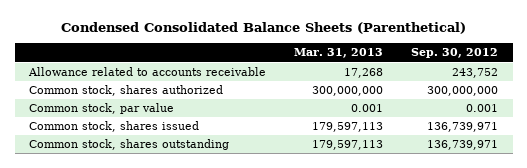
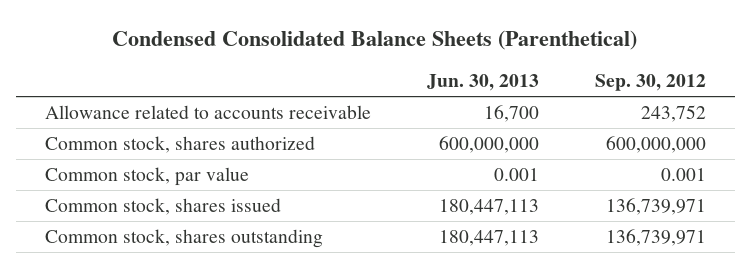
[294,48,384,59] Mar. 31, 2013 -> none
none -> [426,74,539,92] Jun. 30, 2013
[427,86,499,97] 300,000,000 -> [606,135,707,153] 600,000,000

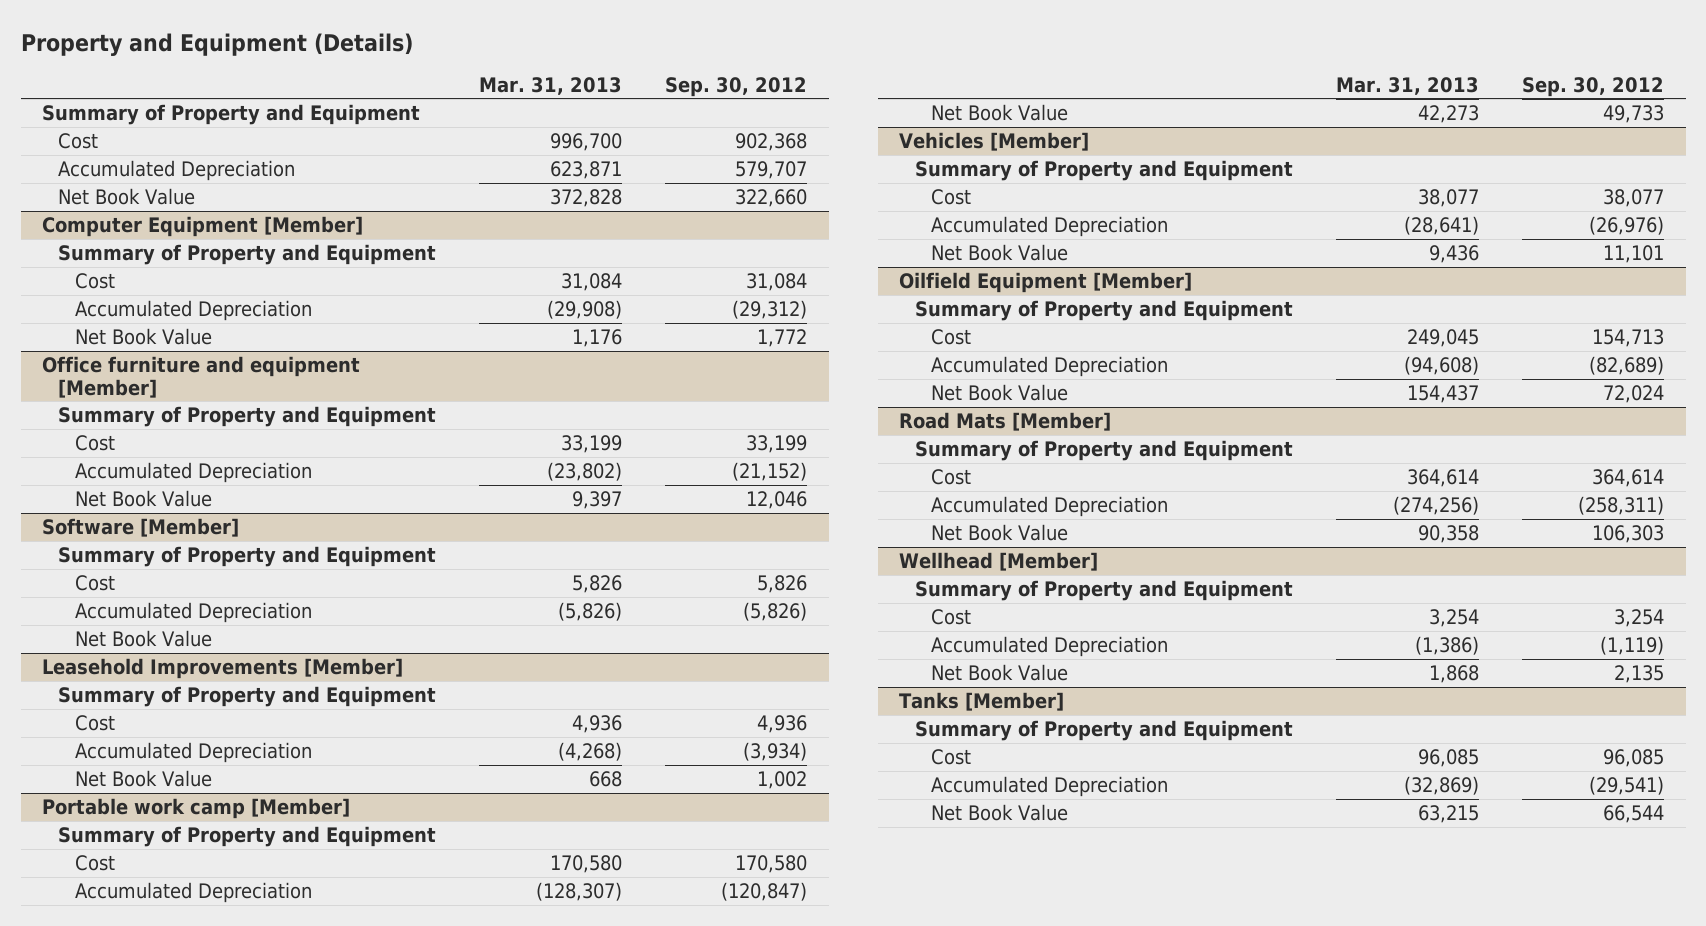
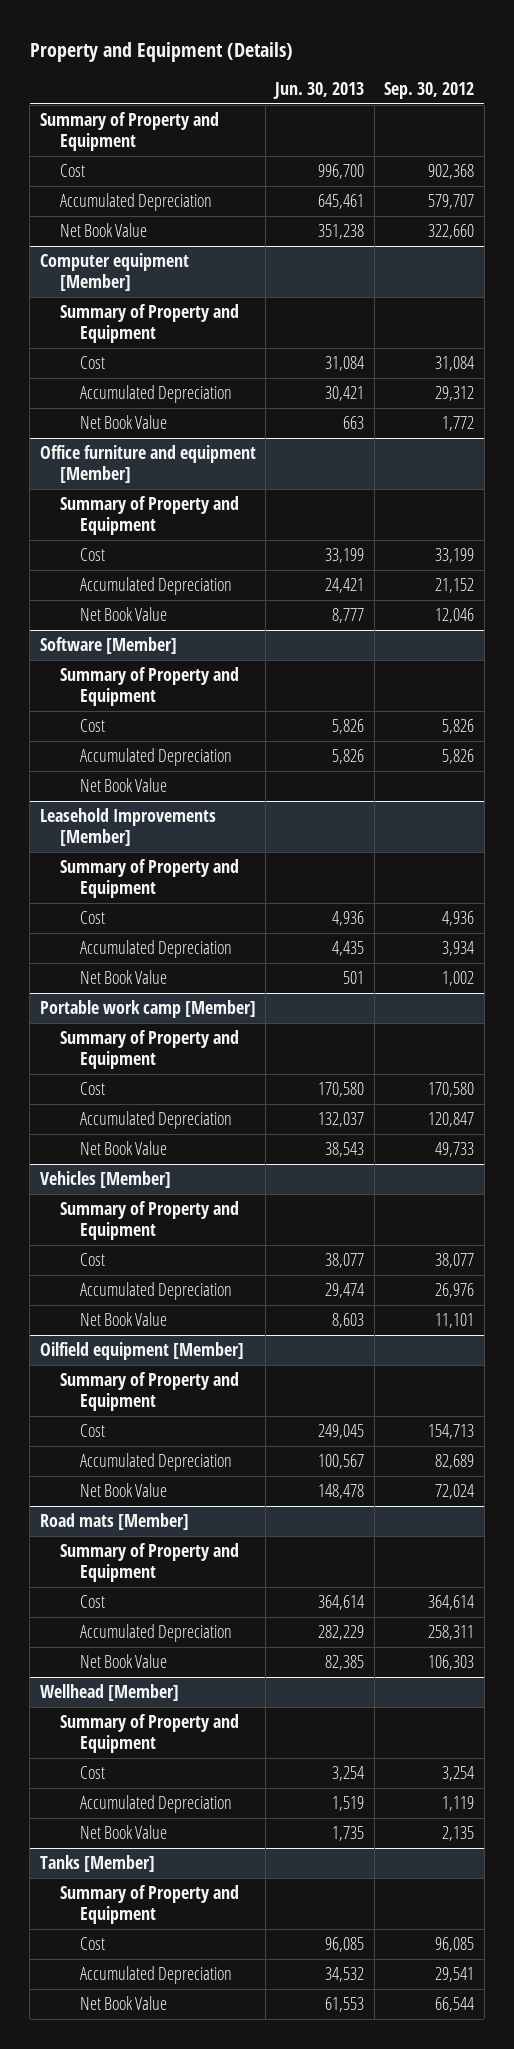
[479,76,623,95] Mar. 31, 2013 -> none
none -> [273,82,365,100] Jun. 30, 2013
[42,215,364,237] Computer Equipment [Member] -> [39,252,189,292] Computer equipment [Member]
[732,299,808,319] (29,312) -> [435,385,475,401] 29,312
[732,461,808,481] (21,152) -> [435,577,475,593] 21,152
[743,601,808,621] (5,826) -> [442,748,475,764] 5,826
[743,741,808,761] (3,934) -> [442,940,475,956] 3,934
[721,881,808,901] (120,847) -> [428,1111,475,1127] 120,847
[1589,215,1665,235] (26,976) -> [435,1282,475,1298] 26,976
[899,271,1193,293] Oilfield Equipment [Member] -> [39,1341,244,1360] Oilfield equipment [Member]
[1589,355,1665,375] (82,689) -> [435,1453,475,1469] 82,689
[899,411,1112,431] Road Mats [Member] -> [39,1512,189,1530] Road mats [Member]
[1578,495,1665,515] (258,311) -> [428,1624,475,1640] 258,311
[1600,635,1665,655] (1,119) -> [442,1795,475,1811] 1,119
[1589,775,1665,795] (29,541) -> [435,1966,475,1982] 29,541

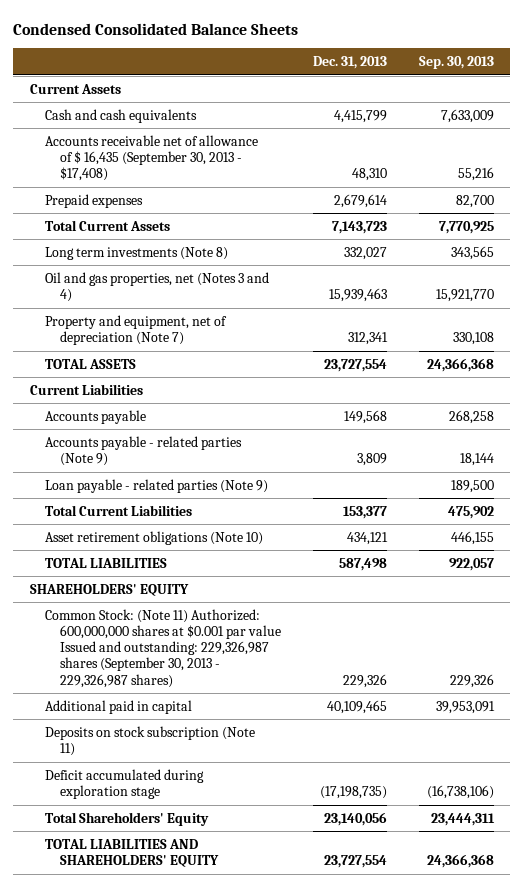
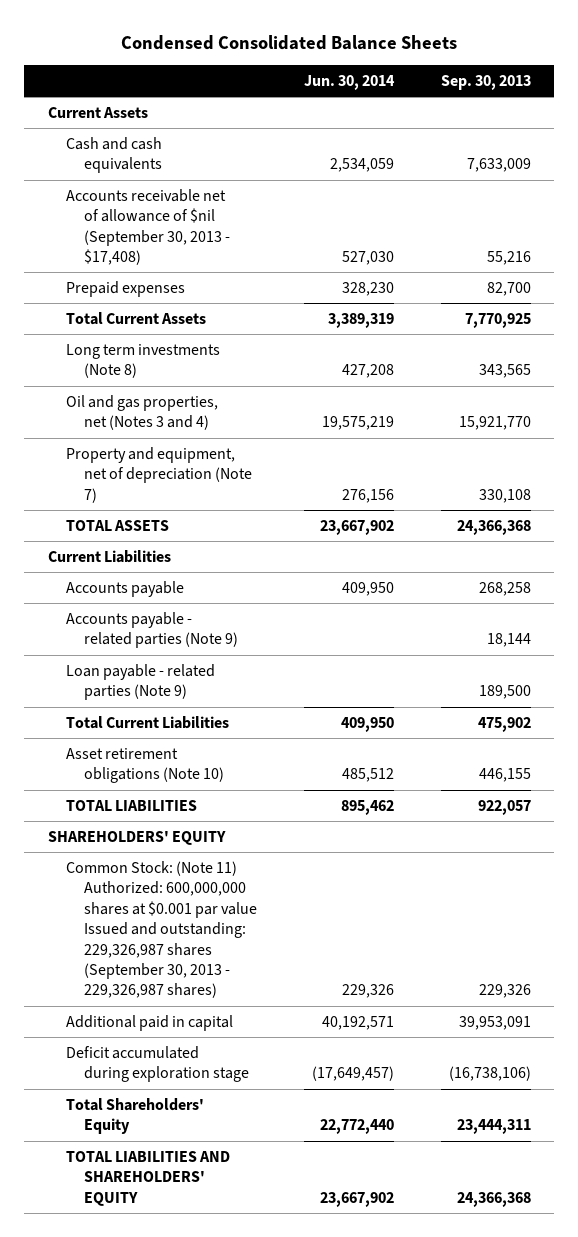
[313,56,388,70] Dec. 31, 2013 -> none
none -> [304,74,396,90] Jun. 30, 2014
[44,134,258,182] Accounts receivable net of allowance of $ 16,435 (September 30, 2013 - $17,408) -> [66,188,231,266] Accounts receivable net of allowance of $nil (September 30, 2013 - $17,408)
[44,725,255,757] Deposits on stock subscription (Note 11) -> none

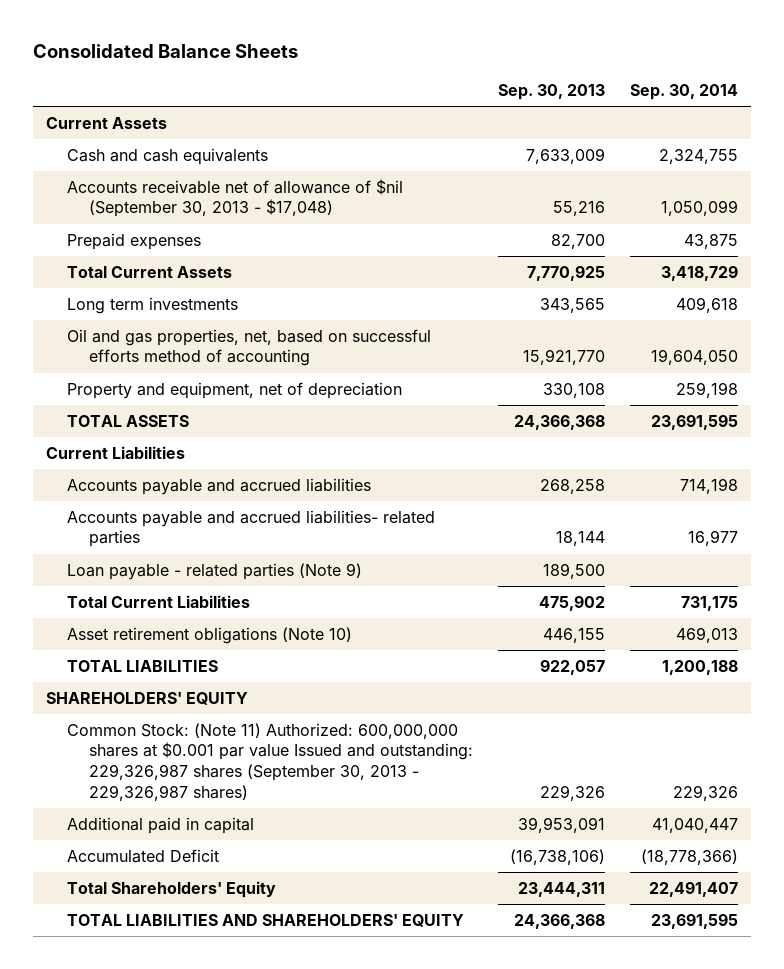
[121,35,458,51] Condensed Consolidated Balance Sheets -> [33,44,299,59] Consolidated Balance Sheets
[304,74,396,90] Jun. 30, 2014 -> none
none -> [630,84,739,101] Sep. 30, 2014
[66,188,231,266] Accounts receivable net of allowance of $nil (September 30, 2013 - $17,408) -> [67,178,404,218] Accounts receivable net of allowance of $nil (September 30, 2013 - $17,048)
[66,343,221,379] Long term investments (Note 8) -> [67,296,239,314] Long term investments
[66,394,219,431] Oil and gas properties, net (Notes 3 and 4) -> [67,328,432,367] Oil and gas properties, net, based on successful efforts method of accounting
[66,446,253,503] Property and equipment, net of depreciation (Note 7) -> [67,381,403,399] Property and equipment, net of depreciation
[66,580,185,597] Accounts payable -> [67,477,372,495] Accounts payable and accrued liabilities
[66,611,239,649] Accounts payable - related parties (Note 9) -> [67,509,436,548] Accounts payable and accrued liabilities- related parties
[66,1045,250,1083] Deficit accumulated during exploration stage -> [67,848,220,863] Accumulated Deficit

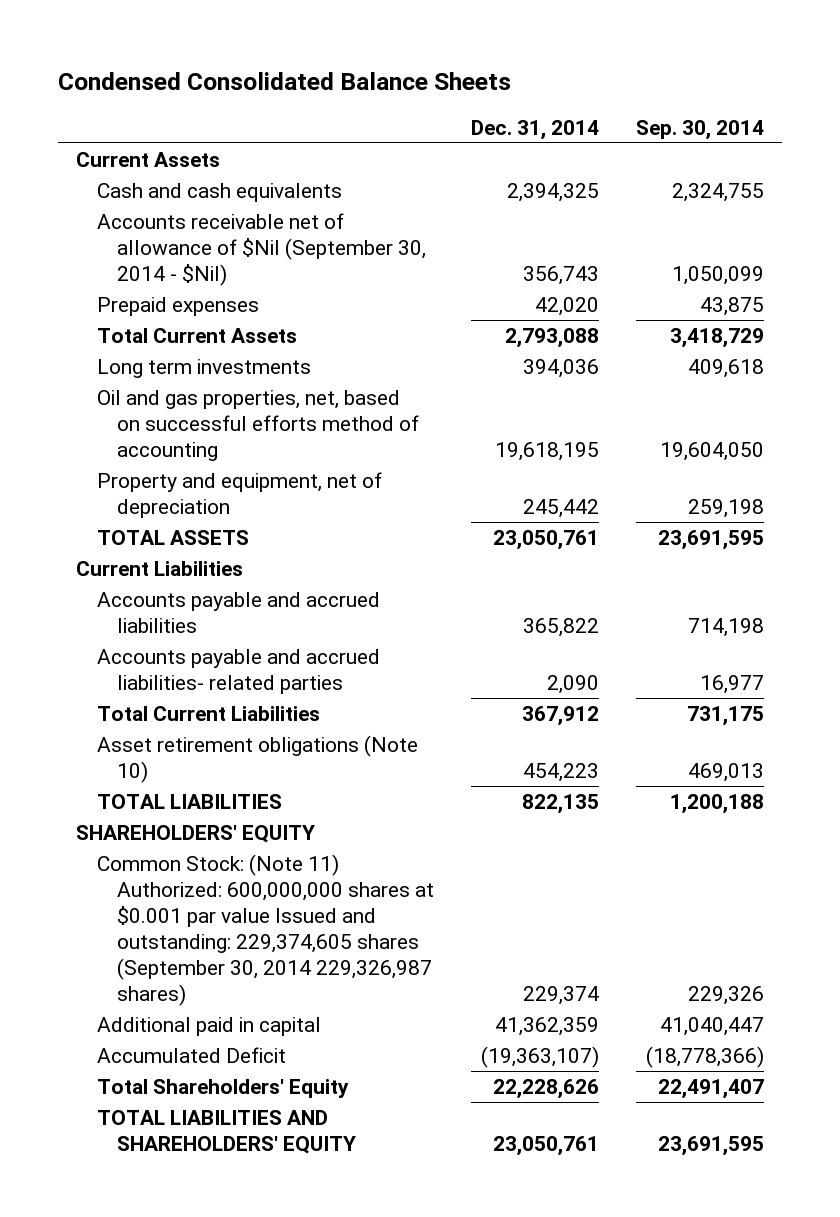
[33,44,299,59] Consolidated Balance Sheets -> [57,72,511,91] Condensed Consolidated Balance Sheets
[498,84,606,101] Sep. 30, 2013 -> none
none -> [470,119,599,140] Dec. 31, 2014
[67,178,404,218] Accounts receivable net of allowance of $nil (September 30, 2013 - $17,048) -> [96,213,427,287] Accounts receivable net of allowance of $Nil (September 30, 2014 - $Nil)
[67,562,363,580] Loan payable - related parties (Note 9) -> none
[67,722,473,801] Common Stock: (Note 11) Authorized: 600,000,000 shares at $0.001 par value Issued and outstanding: 229,326,987 shares (September 30, 2013 - 229,326,987 shares) -> [96,854,435,1006] Common Stock: (Note 11) Authorized: 600,000,000 shares at $0.001 par value Issued and outstanding: 229,374,605 shares (September 30, 2014 229,326,987 shares)

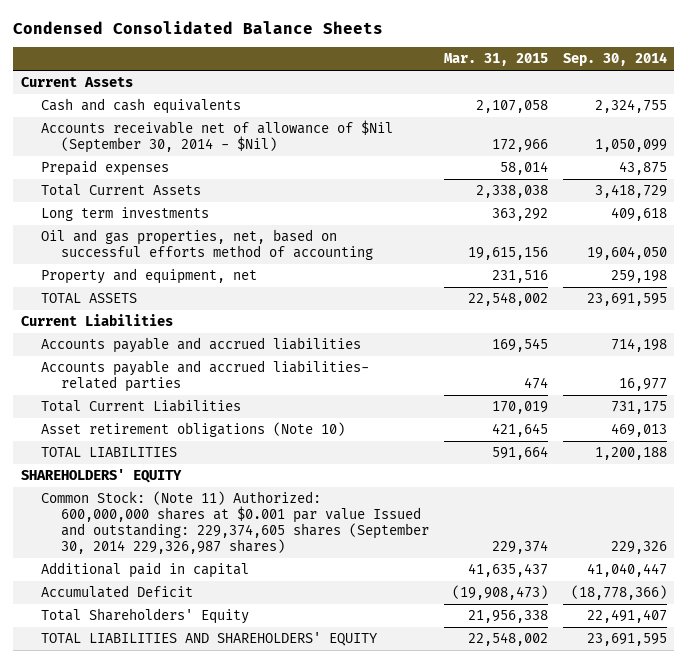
[470,119,599,140] Dec. 31, 2014 -> none
none -> [444,53,549,67] Mar. 31, 2015
[96,472,382,519] Property and equipment, net of depreciation -> [40,268,257,285] Property and equipment, net

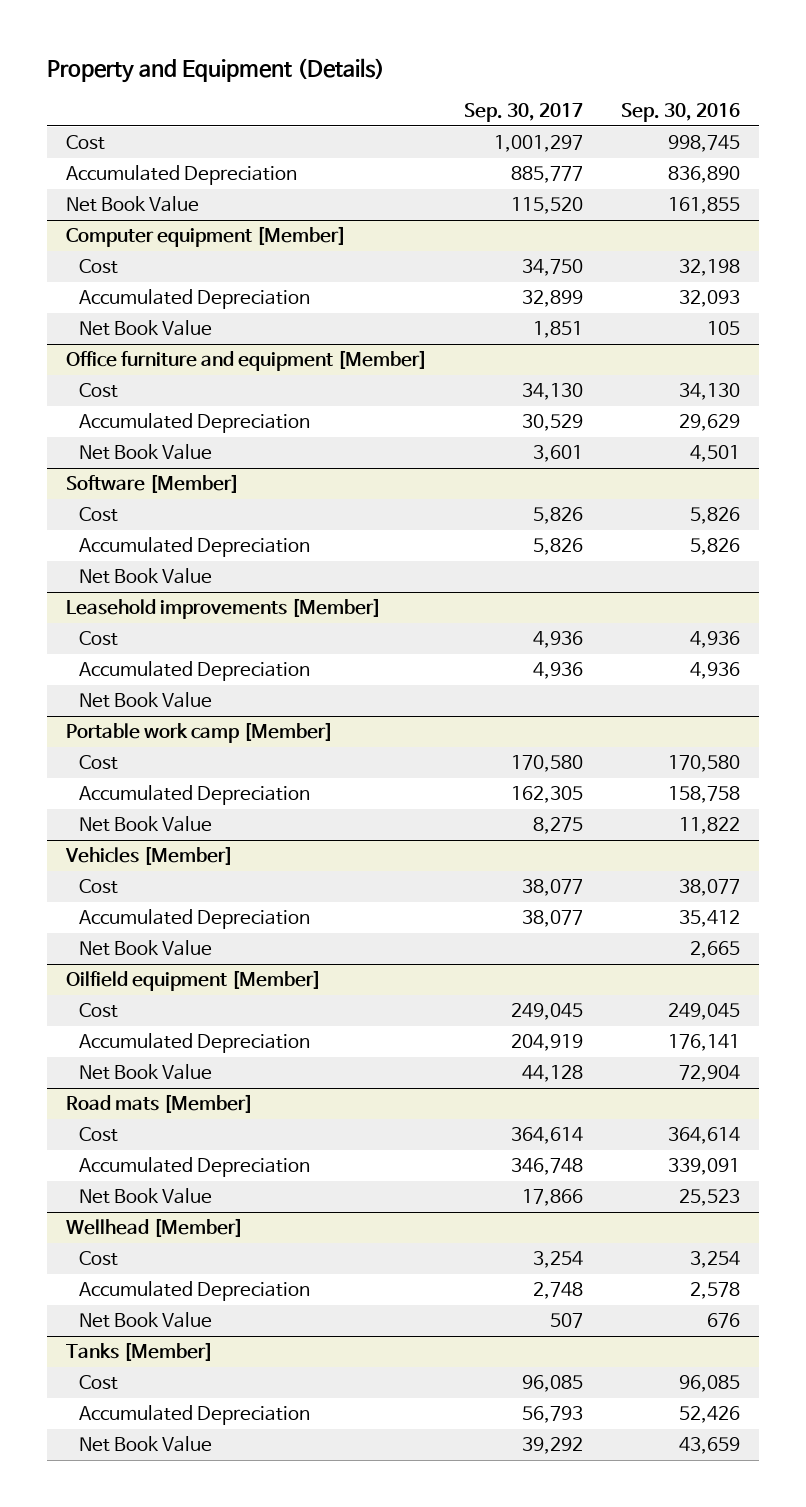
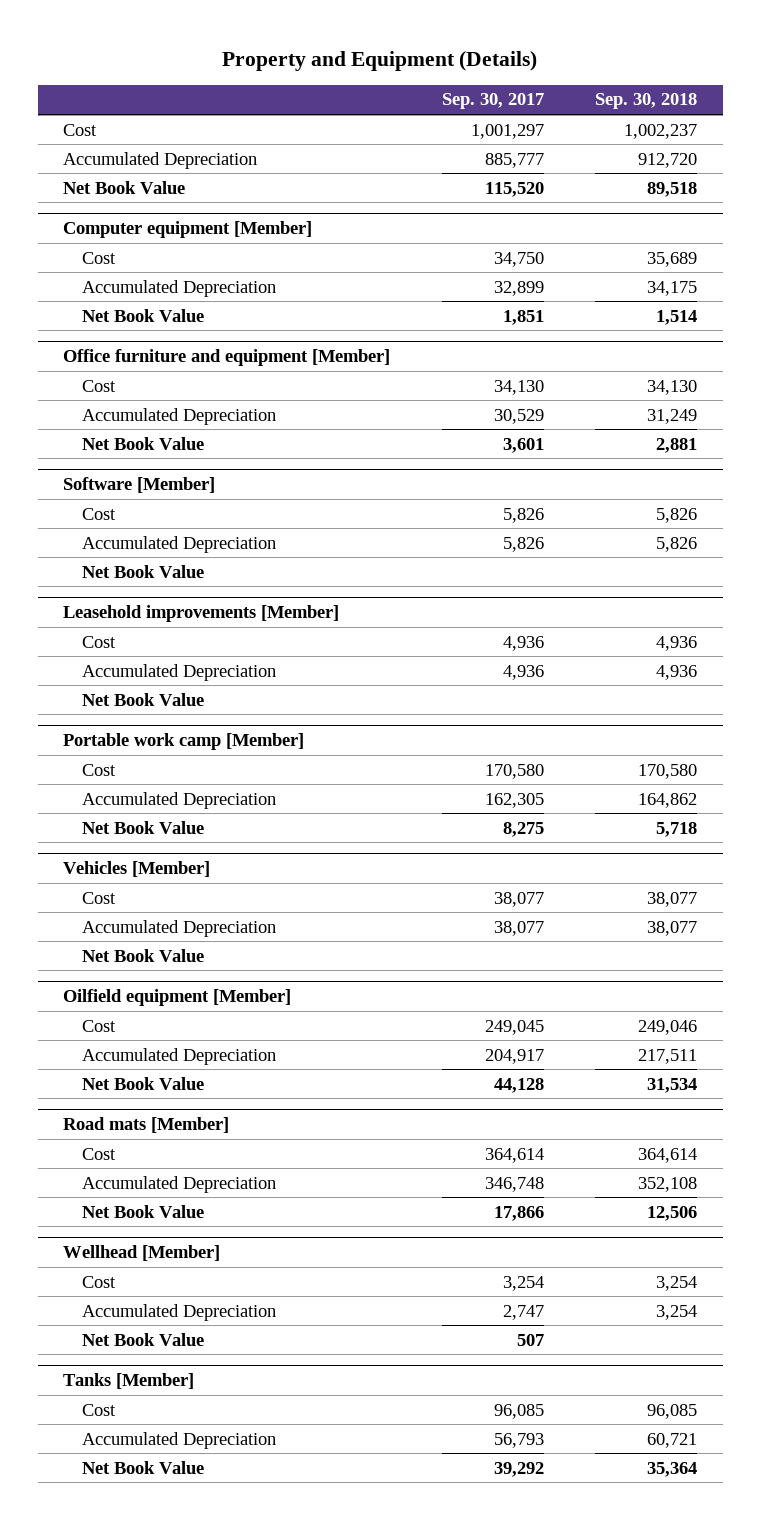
[620,102,740,122] Sep. 30, 2016 -> none
none -> [595,93,698,110] Sep. 30, 2018
[511,1034,584,1052] 204,919 -> [484,1048,544,1064] 204,917
[533,1282,584,1300] 2,748 -> [502,1304,544,1320] 2,747

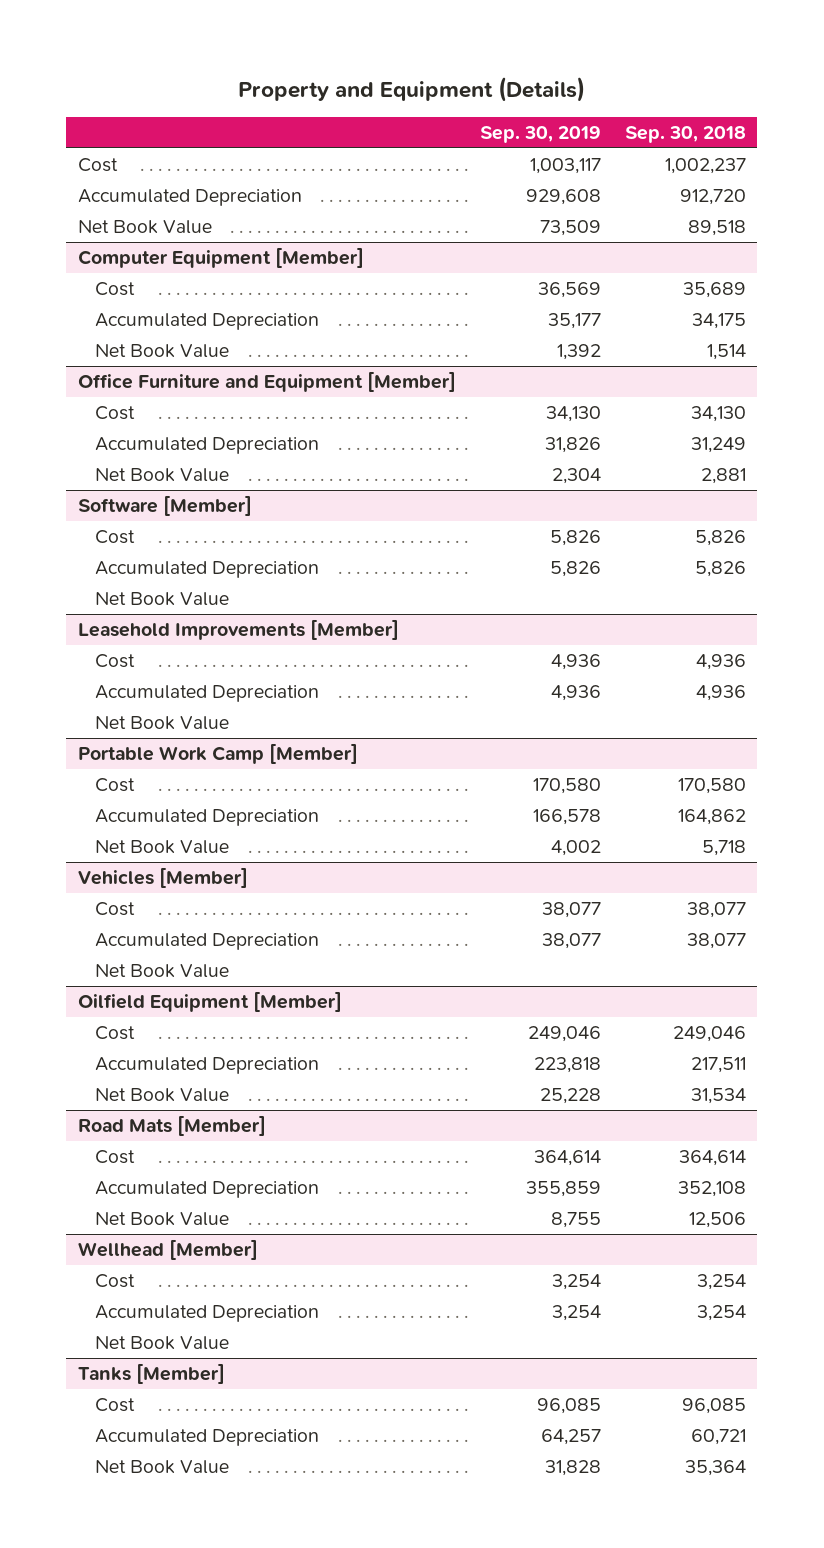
[441,93,544,110] Sep. 30, 2017 -> none
none -> [479,125,601,143] Sep. 30, 2019
[63,221,313,239] Computer equipment [Member] -> [78,247,365,269] Computer Equipment [Member]
[63,349,391,367] Office furniture and equipment [Member] -> [78,371,457,393] Office Furniture and Equipment [Member]
[63,605,340,623] Leasehold improvements [Member] -> [78,619,400,641] Leasehold Improvements [Member]
[63,733,305,751] Portable work camp [Member] -> [78,743,359,765] Portable Work Camp [Member]
[63,989,292,1007] Oilfield equipment [Member] -> [78,991,343,1013] Oilfield Equipment [Member]
[63,1117,230,1134] Road mats [Member] -> [78,1115,267,1137] Road Mats [Member]

